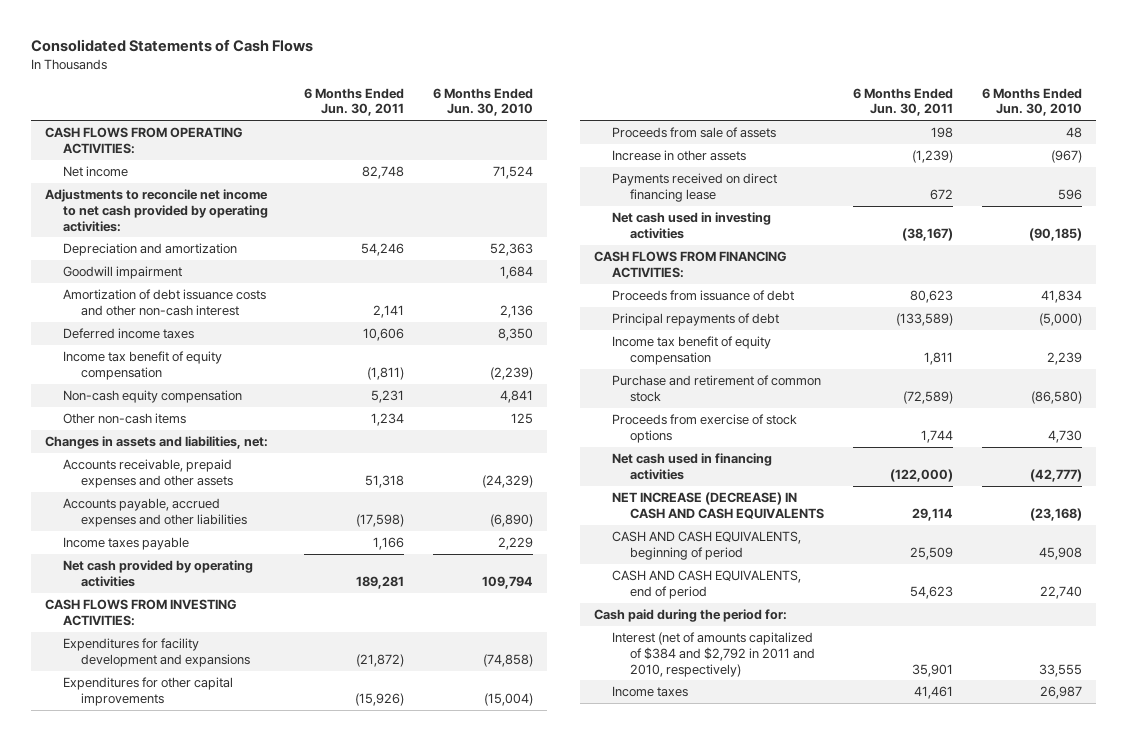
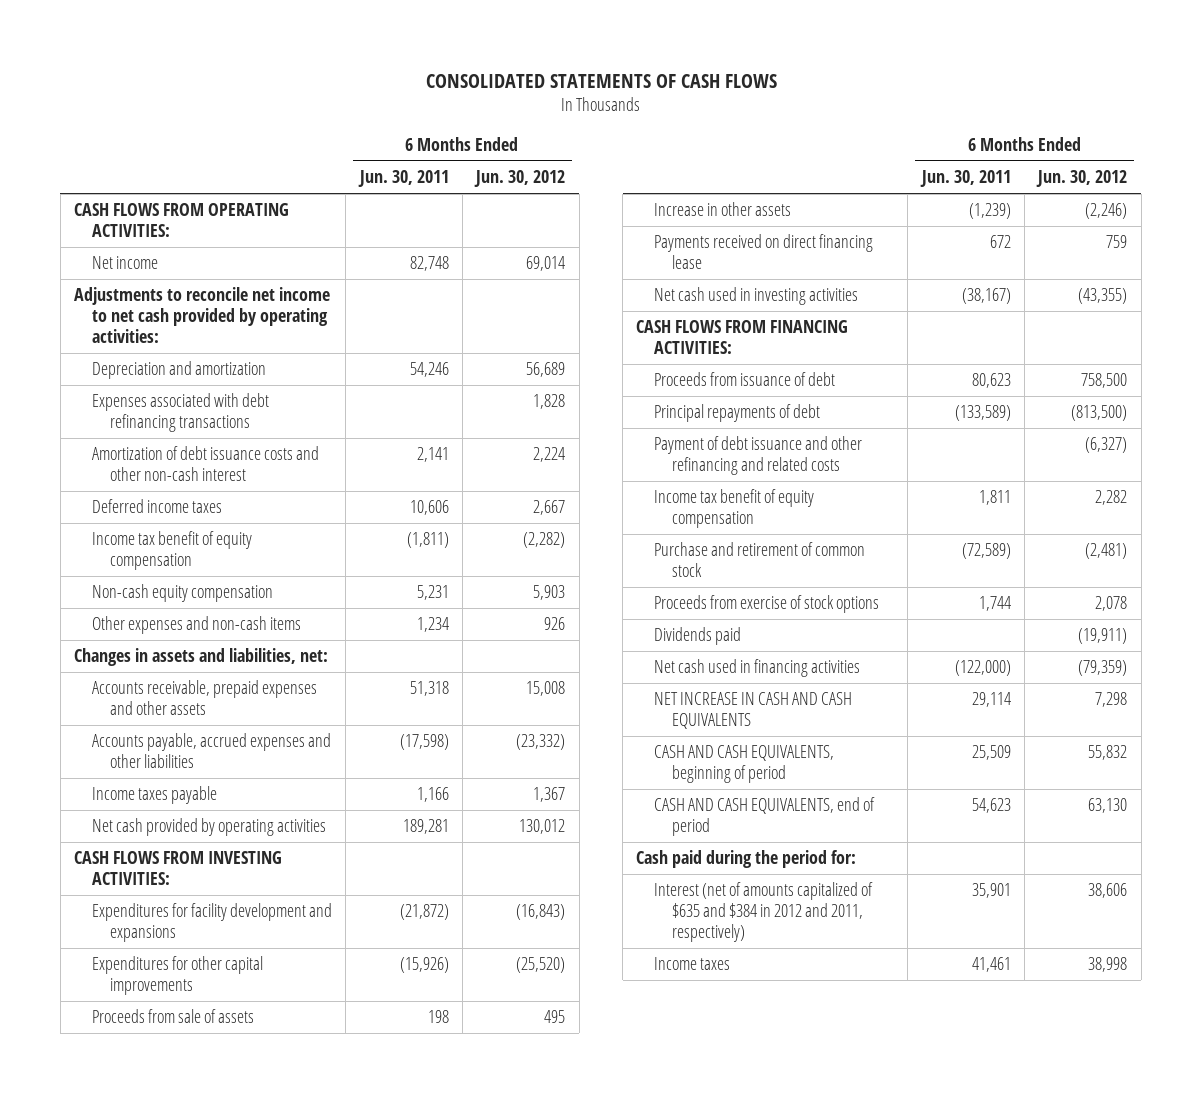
[30,38,313,52] Consolidated Statements of Cash Flows -> [425,73,777,88] CONSOLIDATED STATEMENTS OF CASH FLOWS
[432,87,533,117] 6 Months Ended Jun. 30, 2010 -> none
none -> [474,170,566,188] Jun. 30, 2012
[63,266,183,280] Goodwill impairment -> none
none -> [91,393,269,433] Expenses associated with debt refinancing transactions
[63,413,187,425] Other non-cash items -> [91,616,301,635] Other expenses and non-cash items
none -> [654,436,863,476] Payment of debt issuance and other refinancing and related costs
none -> [654,627,742,646] Dividends paid
[612,492,825,519] NET INCREASE (DECREASE) IN CASH AND CASH EQUIVALENTS -> [654,692,853,730] NET INCREASE IN CASH AND CASH EQUIVALENTS
[612,632,816,677] Interest (net of amounts capitalized of $384 and $2,792 in 2011 and 2010, respectively) -> [654,882,874,942] Interest (net of amounts capitalized of $635 and $384 in 2012 and 2011, respectively)

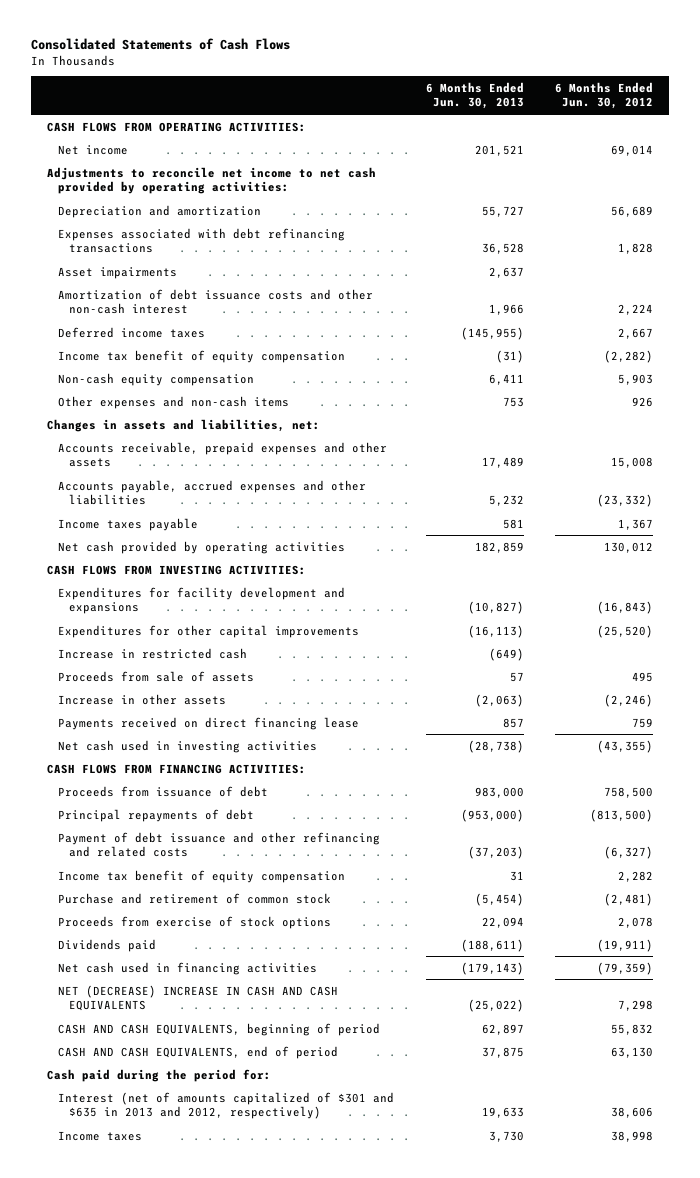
[425,73,777,88] CONSOLIDATED STATEMENTS OF CASH FLOWS -> [31,38,291,51] Consolidated Statements of Cash Flows
[357,170,449,188] Jun. 30, 2011 -> none
none -> [425,81,524,110] 6 Months Ended Jun. 30, 2013
none -> [57,266,177,279] Asset impairments
none -> [57,647,247,659] Increase in restricted cash
[654,692,853,730] NET INCREASE IN CASH AND CASH EQUIVALENTS -> [57,984,338,1012] NET (DECREASE) INCREASE IN CASH AND CASH EQUIVALENTS
[654,882,874,942] Interest (net of amounts capitalized of $635 and $384 in 2012 and 2011, respectively) -> [57,1091,394,1120] Interest (net of amounts capitalized of $301 and $635 in 2013 and 2012, respectively)

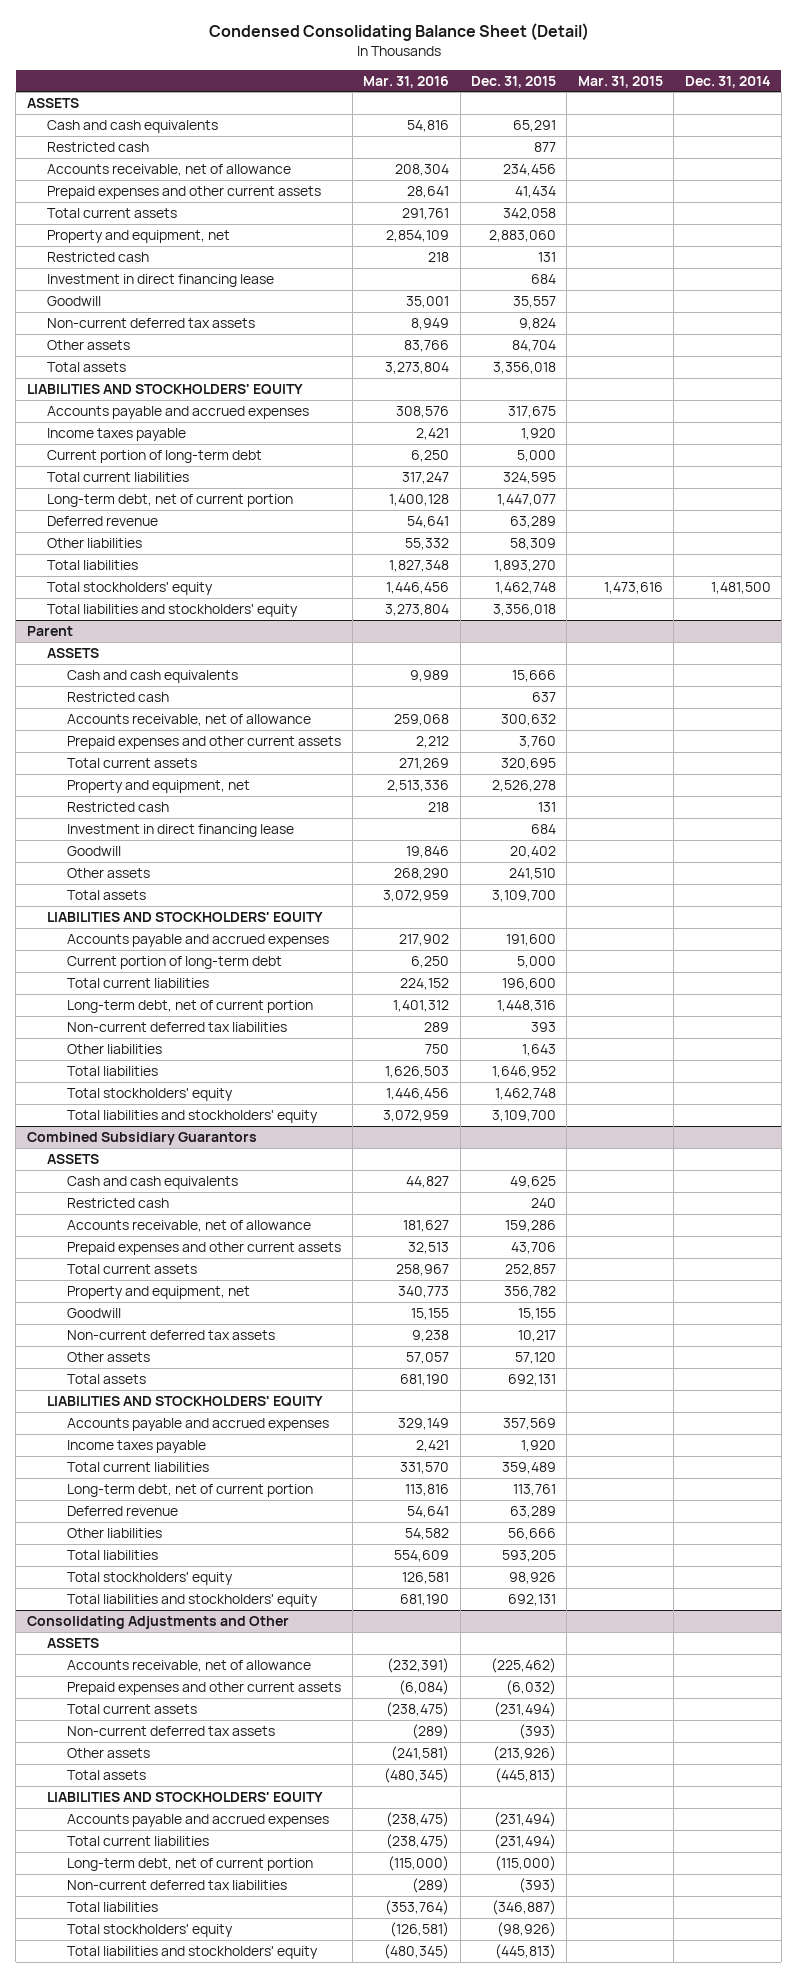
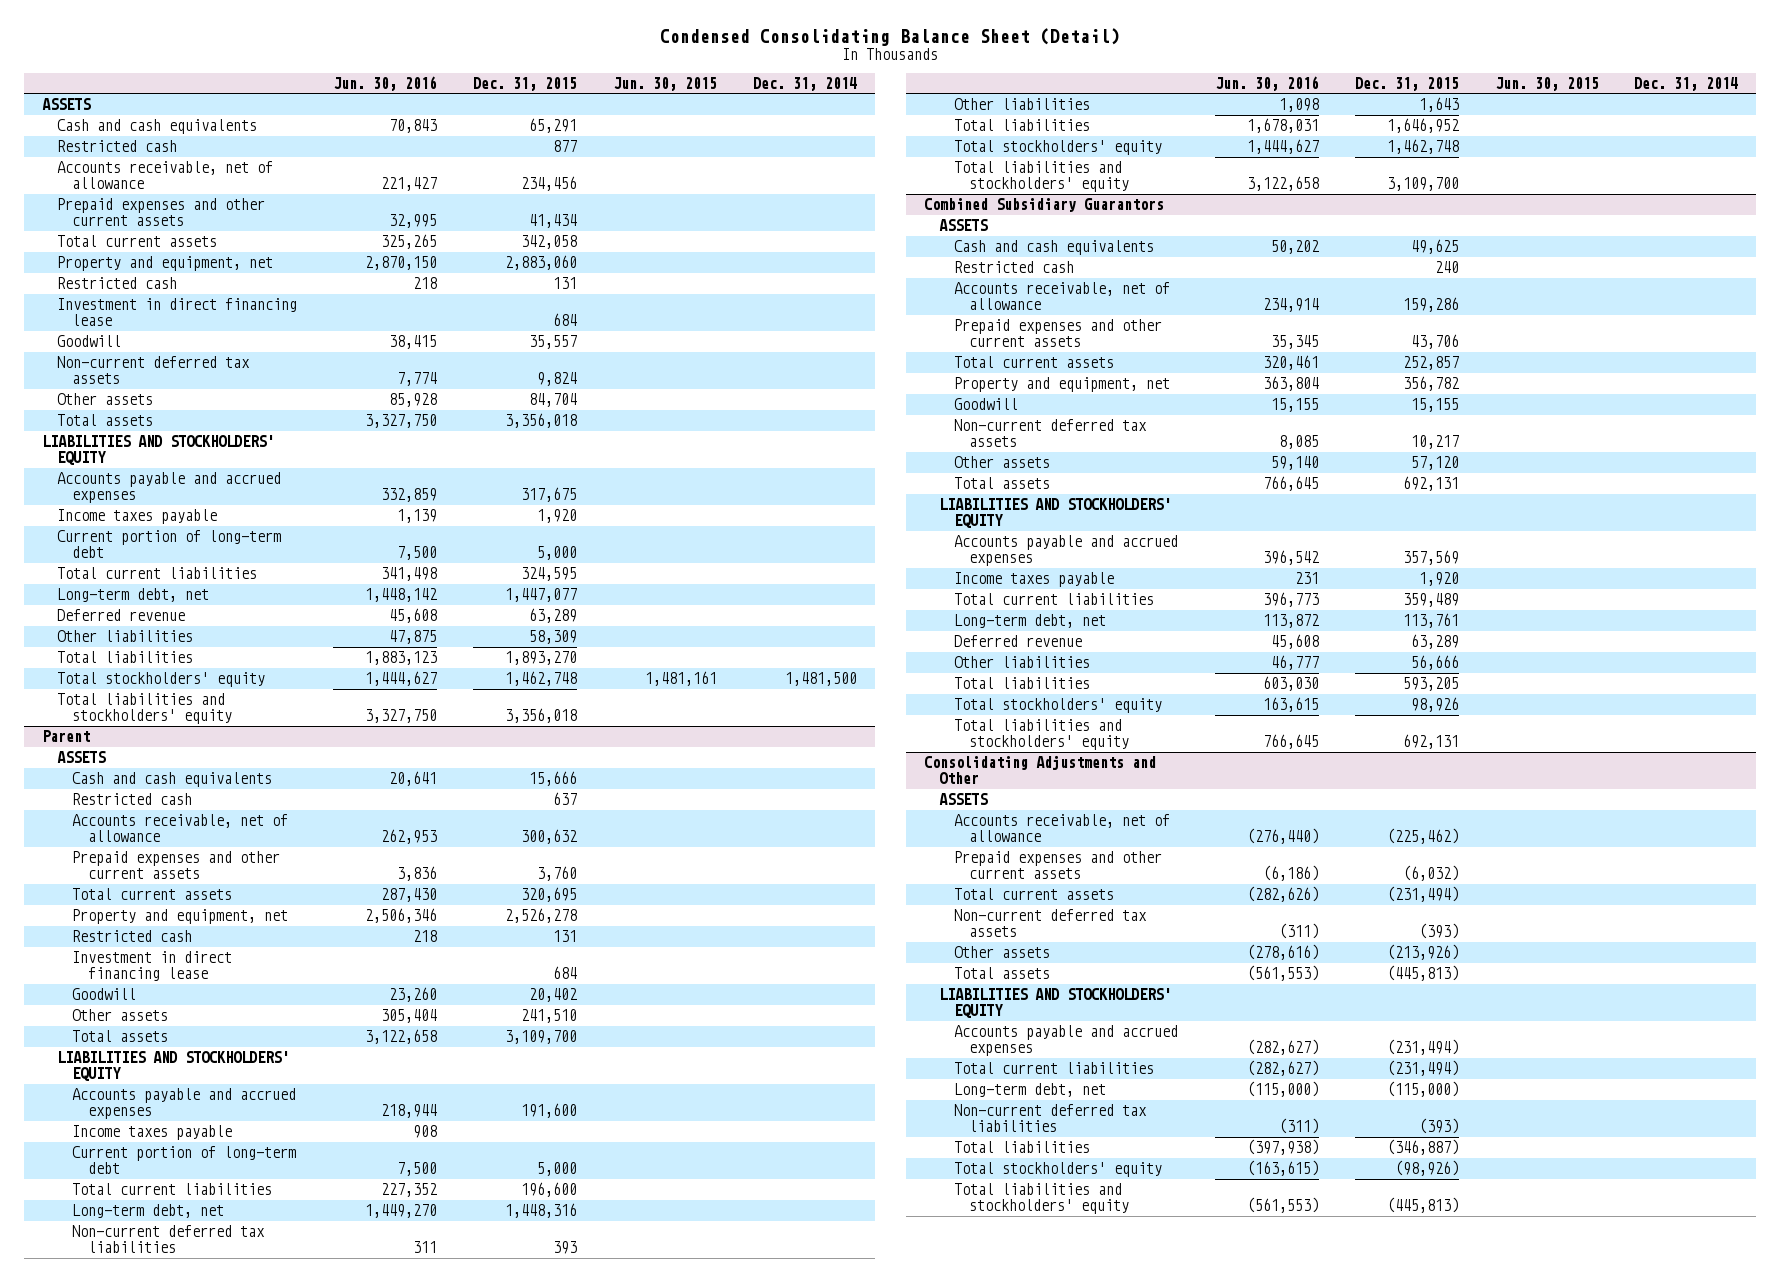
[363,75,450,88] Mar. 31, 2016 -> none
[577,75,663,88] Mar. 31, 2015 -> none
none -> [333,75,438,91] Jun. 30, 2016
none -> [612,76,717,91] Jun. 30, 2015
[47,493,294,507] Long-term debt, net of current portion -> [57,588,210,603] Long-term debt, net
none -> [72,1125,233,1141] Income taxes payable
[67,999,314,1013] Long-term debt, net of current portion -> [72,1204,225,1219] Long-term debt, net
[67,1483,314,1497] Long-term debt, net of current portion -> [954,614,1107,629] Long-term debt, net
[67,1857,314,1871] Long-term debt, net of current portion -> [954,1083,1107,1098] Long-term debt, net

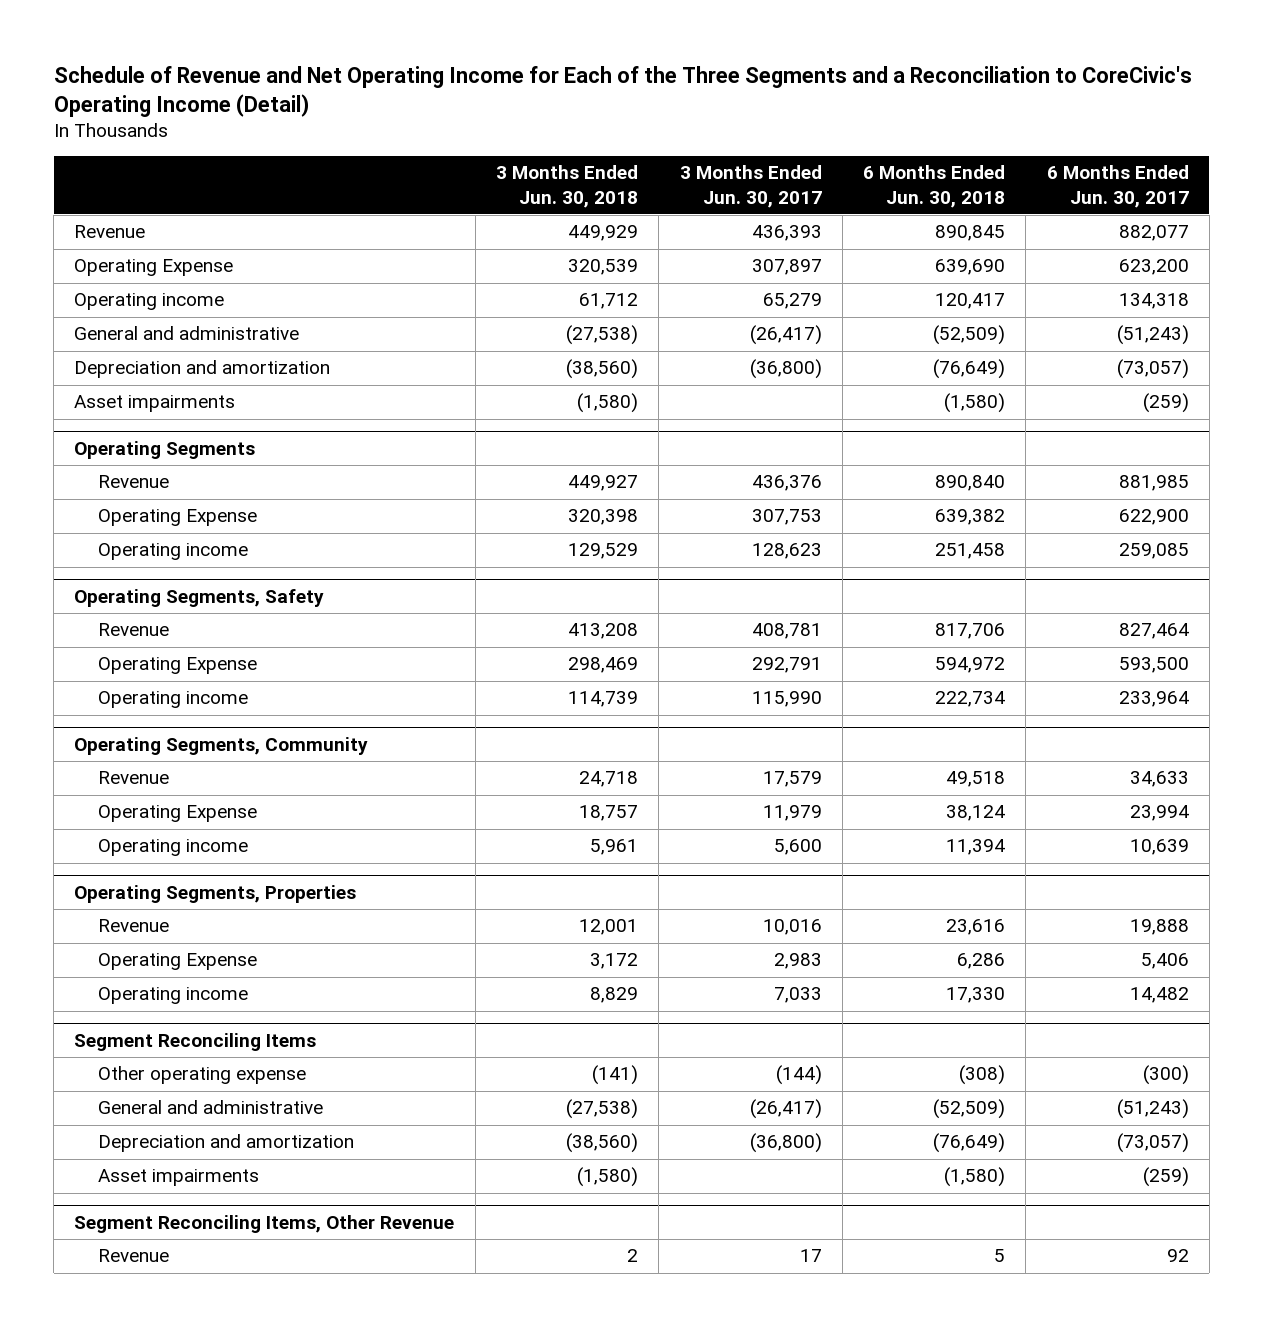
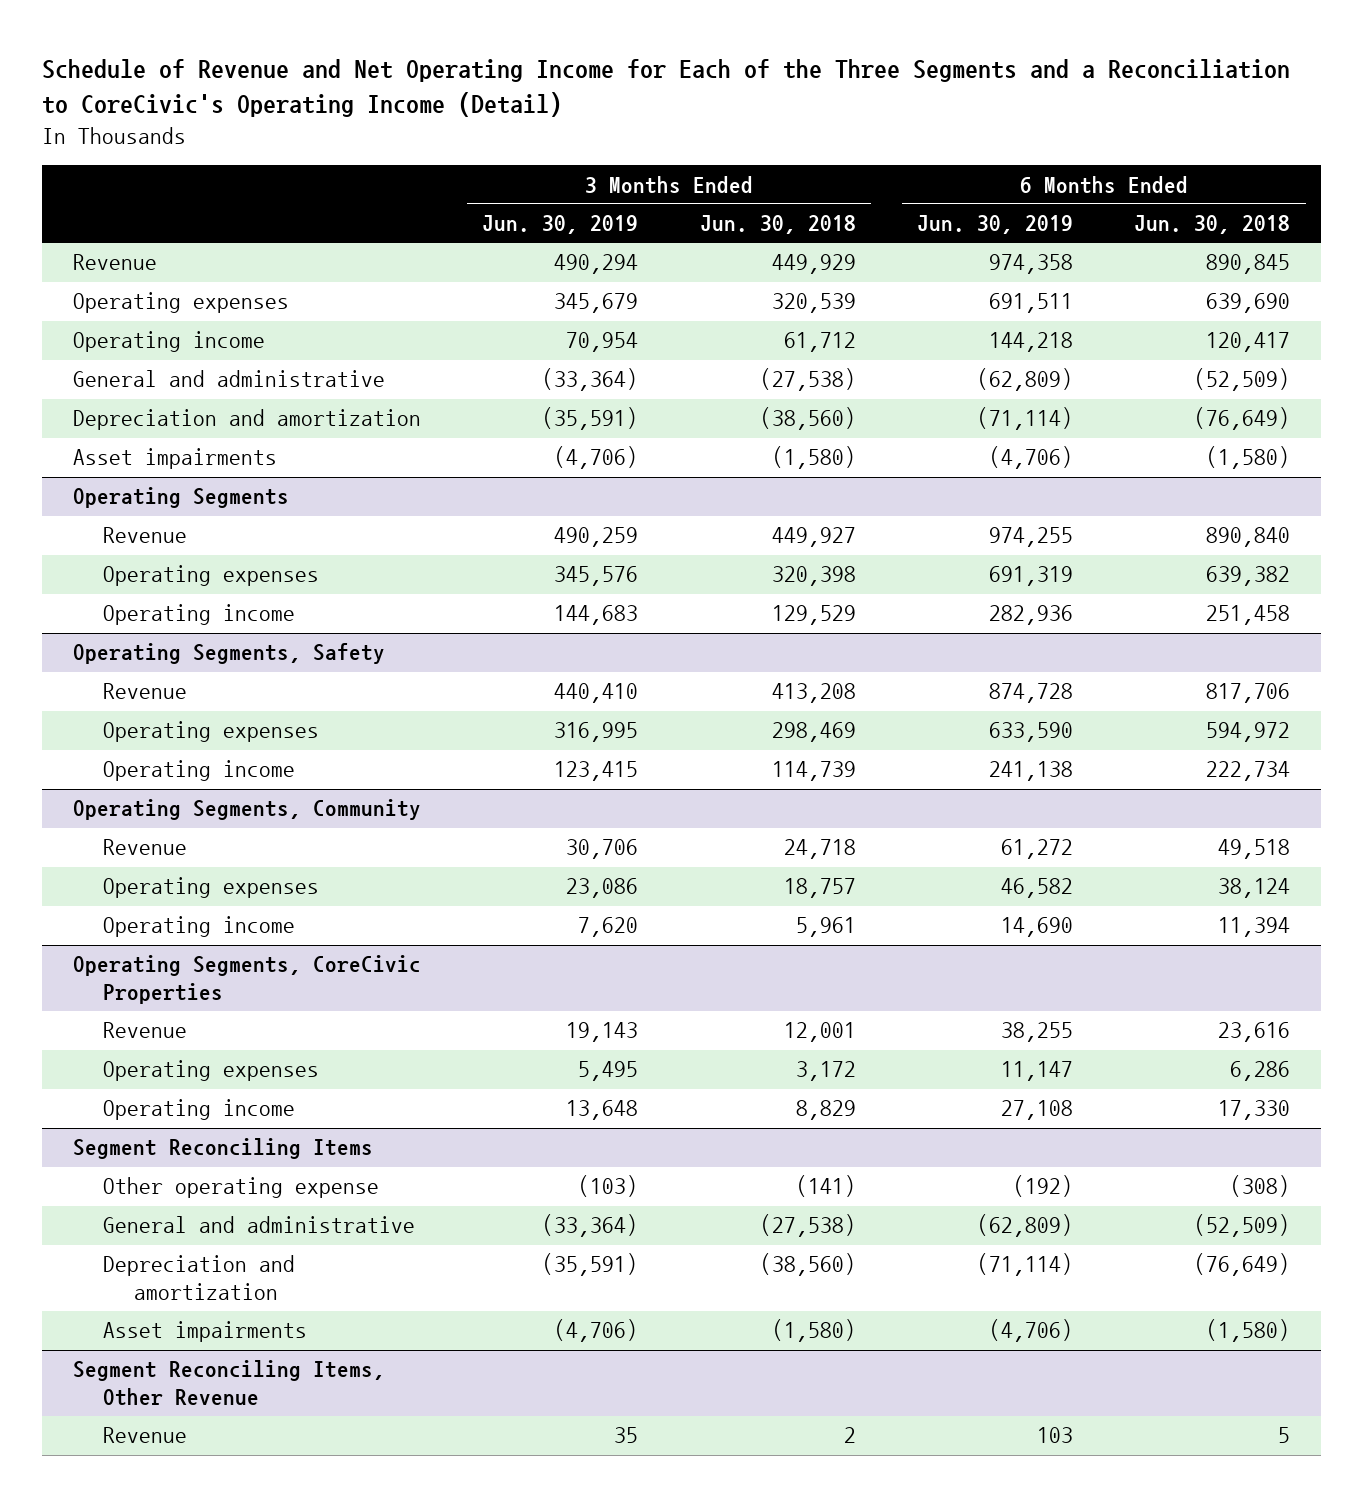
[679,165,822,208] 3 Months Ended Jun. 30, 2017 -> none
[1046,165,1189,208] 6 Months Ended Jun. 30, 2017 -> none
none -> [482,215,639,235] Jun. 30, 2019
none -> [917,215,1074,235] Jun. 30, 2019
[74,259,234,277] Operating Expense -> [72,292,289,314] Operating expenses
[97,509,257,527] Operating Expense -> [103,565,320,587] Operating expenses
[97,657,257,675] Operating Expense -> [103,721,320,743] Operating expenses
[97,805,257,823] Operating Expense -> [103,877,320,899] Operating expenses
[74,884,357,903] Operating Segments, Properties -> [72,955,421,1005] Operating Segments, CoreCivic Properties
[97,953,257,971] Operating Expense -> [103,1060,320,1082] Operating expenses

